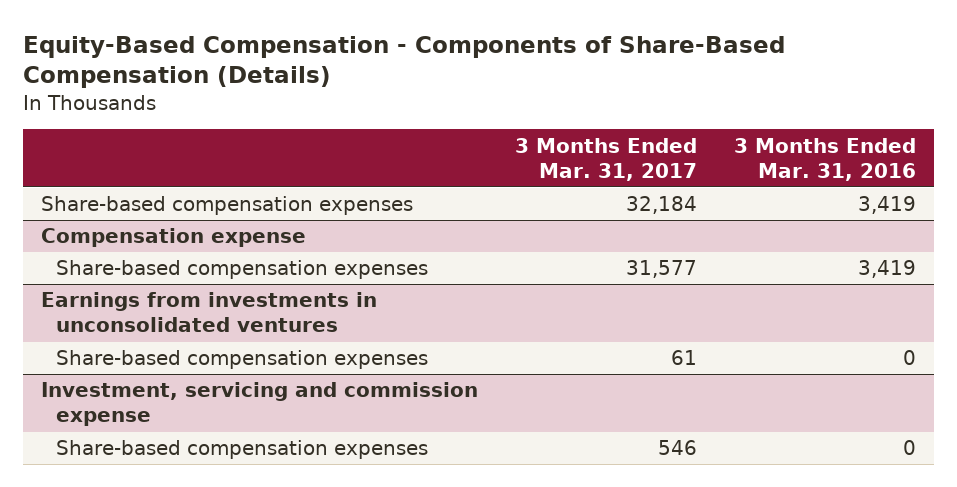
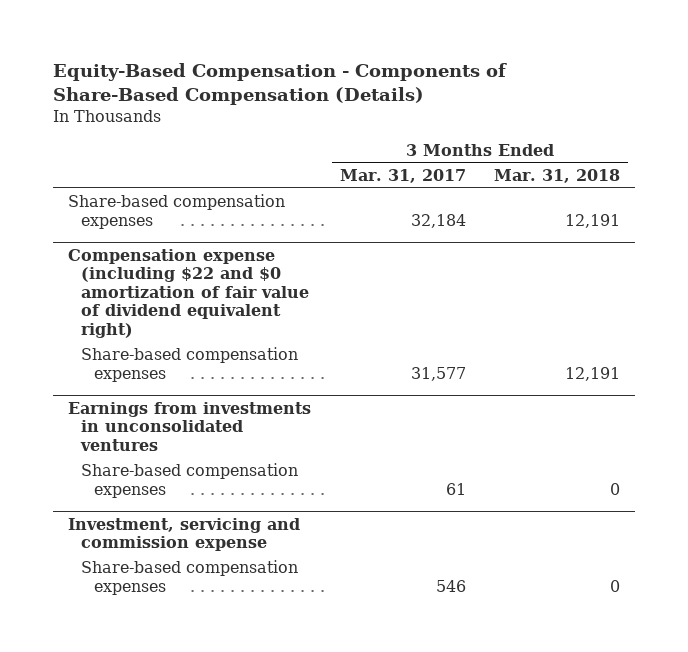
[733,137,916,181] 3 Months Ended Mar. 31, 2016 -> none
none -> [494,168,621,183] Mar. 31, 2018
[41,228,307,248] Compensation expense -> [67,248,309,339] Compensation expense (including $22 and $0 amortization of fair value of dividend equivalent right)

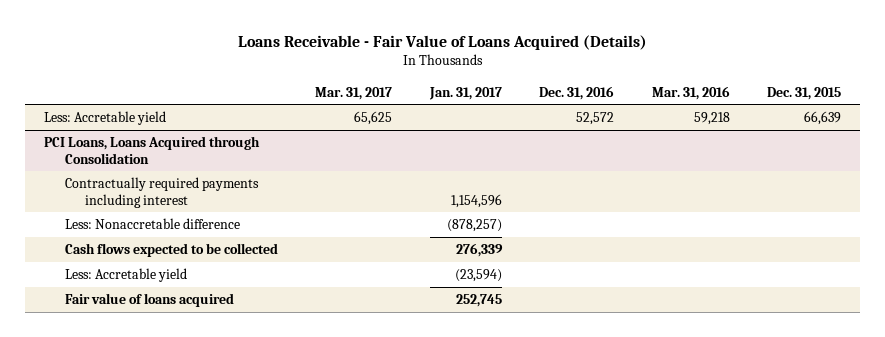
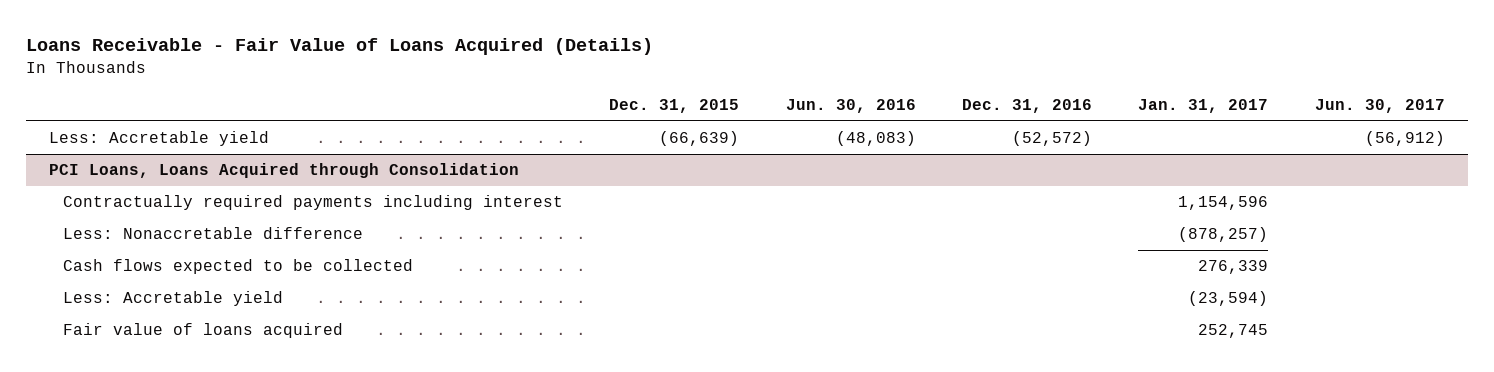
[315,86,393,100] Mar. 31, 2017 -> none
[651,85,730,100] Mar. 31, 2016 -> none
none -> [785,99,916,114] Jun. 30, 2016
none -> [1314,99,1445,114] Jun. 30, 2017
[576,112,615,126] 52,572 -> [1011,131,1092,147] (52,572)
[804,111,842,126] 66,639 -> [659,131,740,147] (66,639)

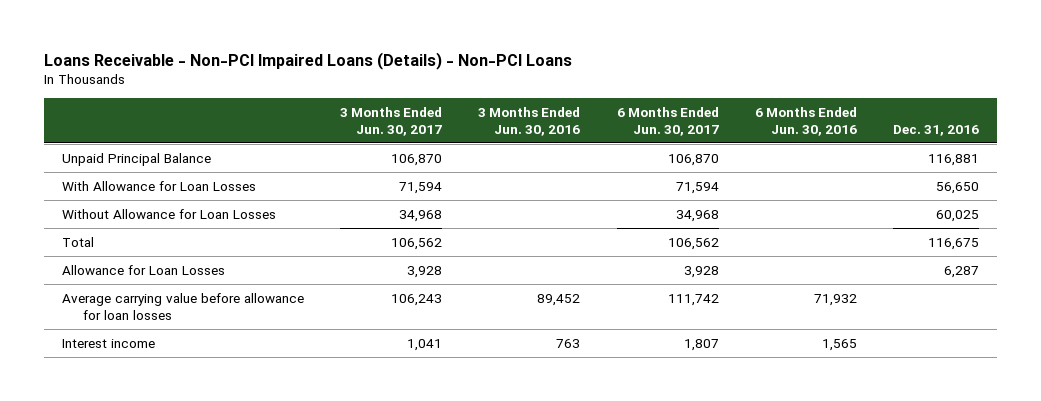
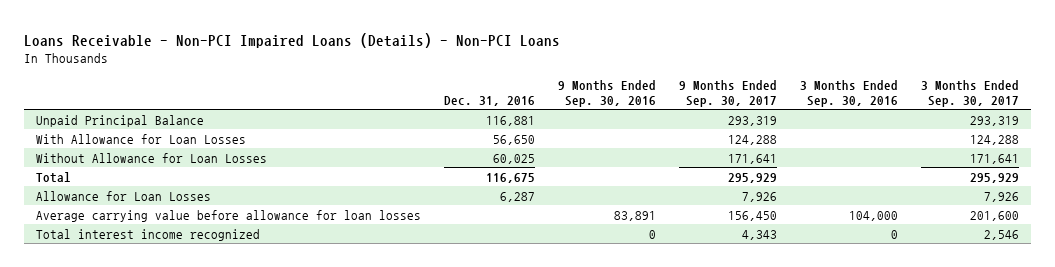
[340,106,443,136] 3 Months Ended Jun. 30, 2017 -> none
[478,106,581,136] 3 Months Ended Jun. 30, 2016 -> none
[616,106,719,136] 6 Months Ended Jun. 30, 2017 -> none
[754,106,857,136] 6 Months Ended Jun. 30, 2016 -> none
none -> [557,79,656,108] 9 Months Ended Sep. 30, 2016
none -> [678,79,777,108] 9 Months Ended Sep. 30, 2017
none -> [800,79,899,108] 3 Months Ended Sep. 30, 2016
none -> [921,79,1020,108] 3 Months Ended Sep. 30, 2017
[62,338,156,348] Interest income -> [35,228,260,241] Total interest income recognized

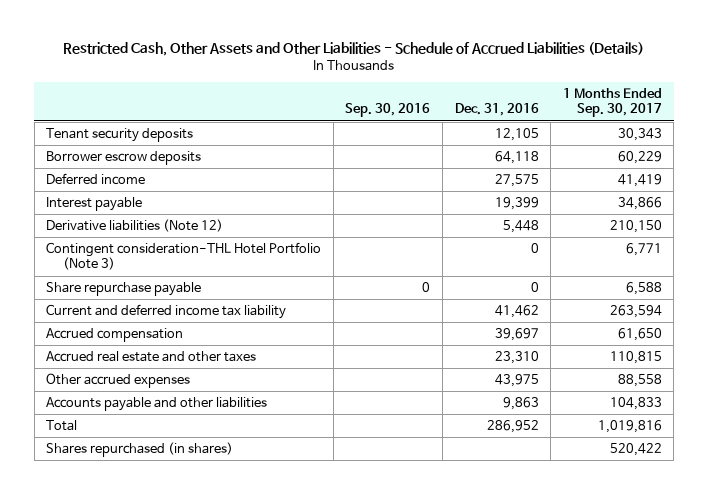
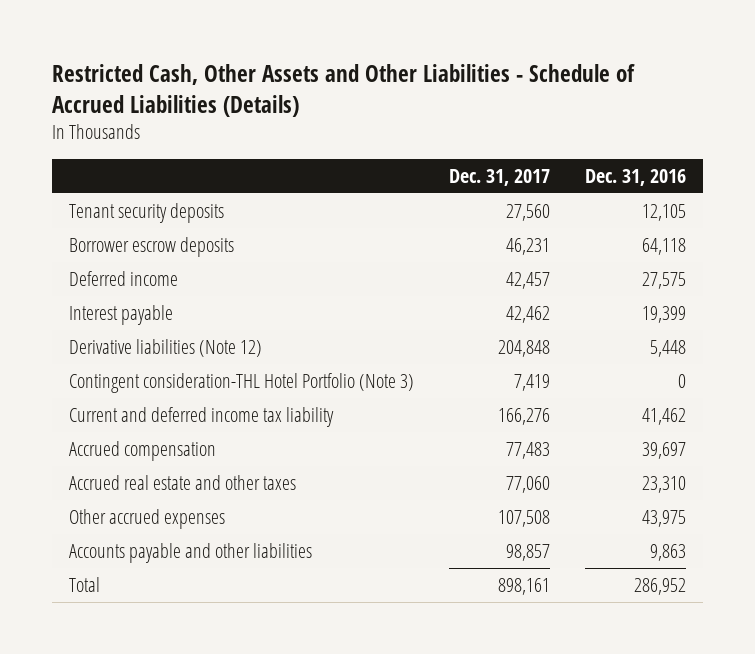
[345,103,431,118] Sep. 30, 2016 -> none
[562,88,662,118] 1 Months Ended Sep. 30, 2017 -> none
none -> [448,168,550,186] Dec. 31, 2017
[46,282,202,297] Share repurchase payable -> none
[46,442,234,458] Shares repurchased (in shares) -> none

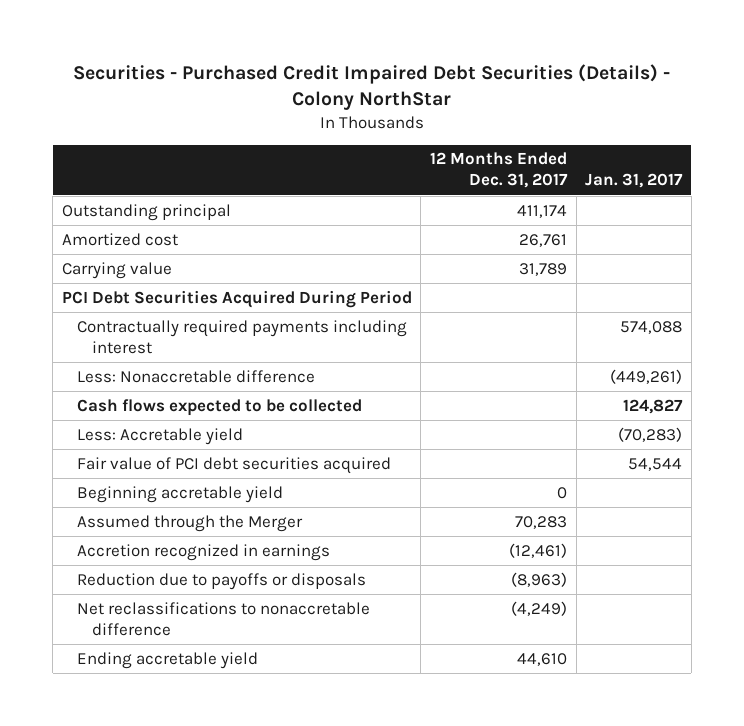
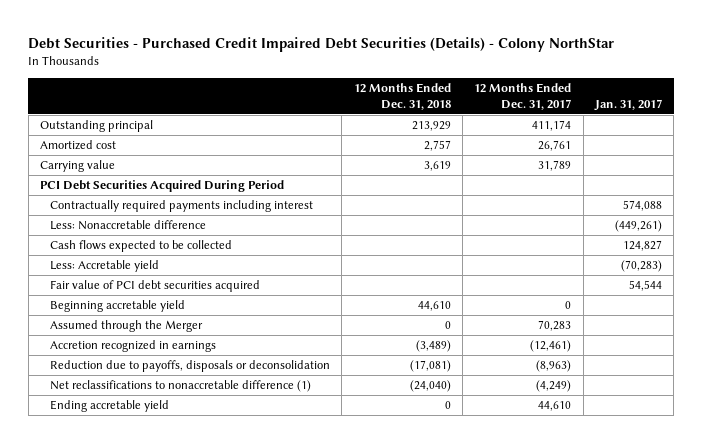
[73,63,671,111] Securities - Purchased Credit Impaired Debt Securities (Details) - Colony NorthStar -> [28,36,615,52] Debt Securities - Purchased Credit Impaired Debt Securities (Details) - Colony NorthStar
none -> [353,82,451,110] 12 Months Ended Dec. 31, 2018
[76,572,366,590] Reduction due to payoffs or disposals -> [50,360,331,373] Reduction due to payoffs, disposals or deconsolidation
[76,601,370,636] Net reclassifications to nonaccretable difference -> [50,380,312,393] Net reclassifications to nonaccretable difference (1)

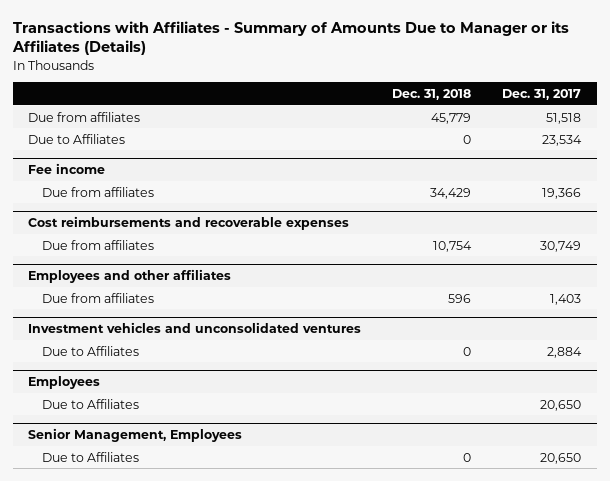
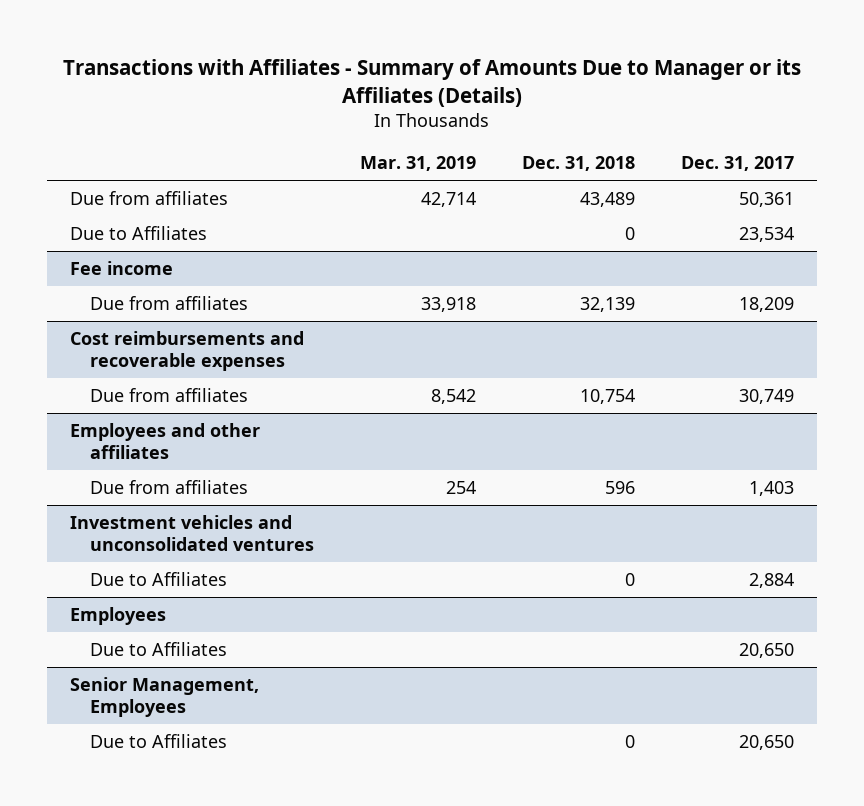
none -> [360,155,477,171] Mar. 31, 2019
[431,112,472,124] 45,779 -> [580,192,636,208] 43,489
[546,112,582,124] 51,518 -> [739,192,795,208] 50,361
[430,187,472,199] 34,429 -> [580,297,636,313] 32,139
[542,187,582,199] 19,366 -> [739,297,795,313] 18,209

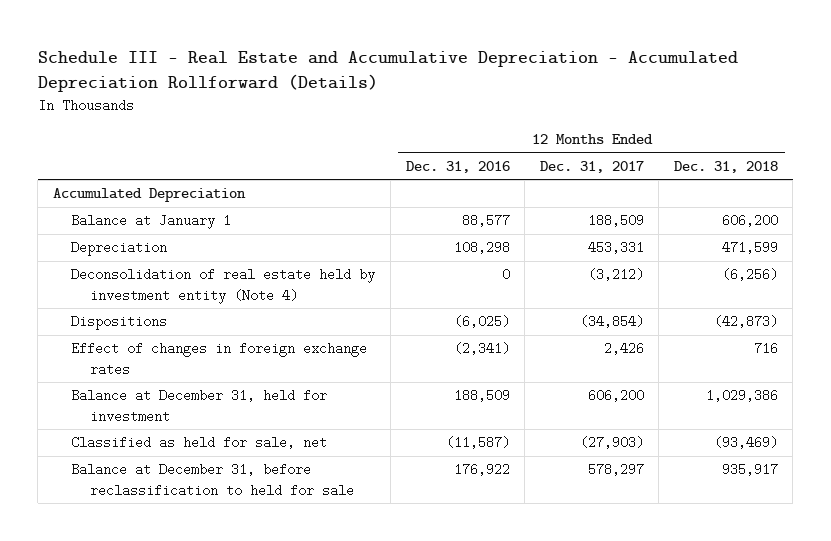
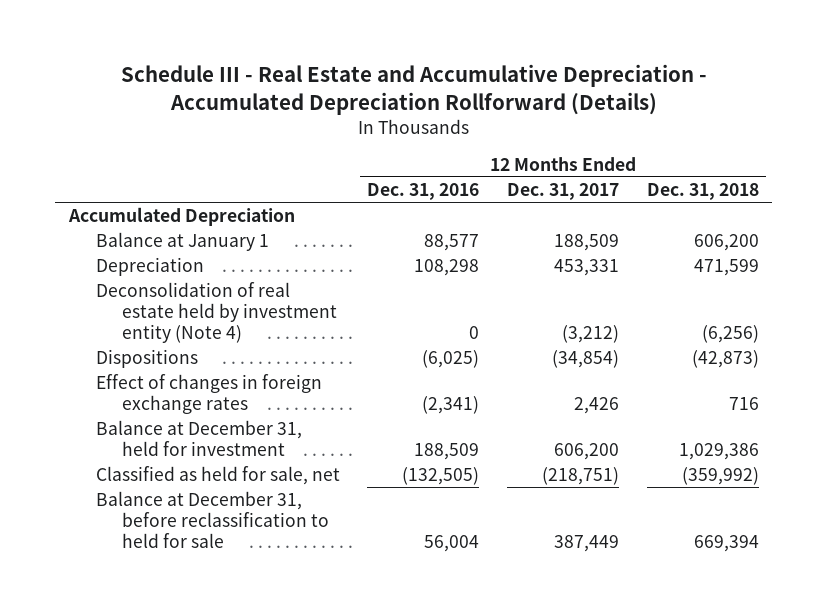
[445,436,510,450] (11,587) -> [402,467,480,486] (132,505)
[579,436,644,450] (27,903) -> [541,467,619,486] (218,751)
[713,436,778,450] (93,469) -> [681,467,759,486] (359,992)
[453,463,510,477] 176,922 -> [424,534,480,552] 56,004
[587,463,644,477] 578,297 -> [553,534,619,552] 387,449
[721,463,778,477] 935,917 -> [693,534,759,552] 669,394

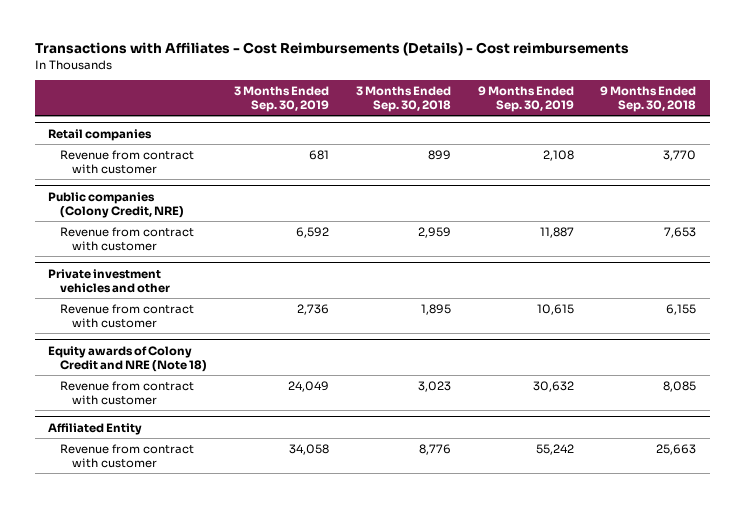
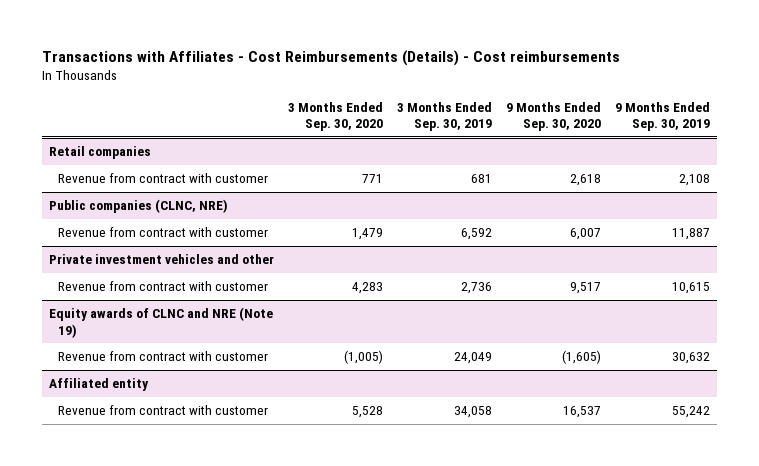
[355,86,451,113] 3 Months Ended Sep. 30, 2018 -> none
[600,86,697,113] 9 Months Ended Sep. 30, 2018 -> none
none -> [287,101,383,132] 3 Months Ended Sep. 30, 2020
none -> [506,101,602,132] 9 Months Ended Sep. 30, 2020
[48,191,185,218] Public companies (Colony Credit, NRE) -> [48,199,228,214] Public companies (CLNC, NRE)
[48,345,208,372] Equity awards of Colony Credit and NRE (Note 18) -> [48,307,273,338] Equity awards of CLNC and NRE (Note 19)
[48,422,143,435] Affiliated Entity -> [48,378,149,392] Affiliated entity

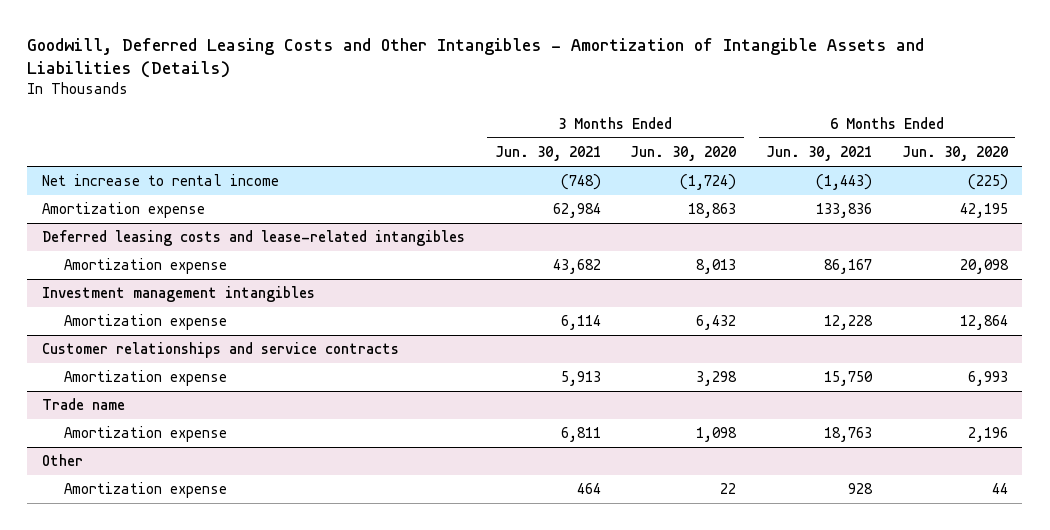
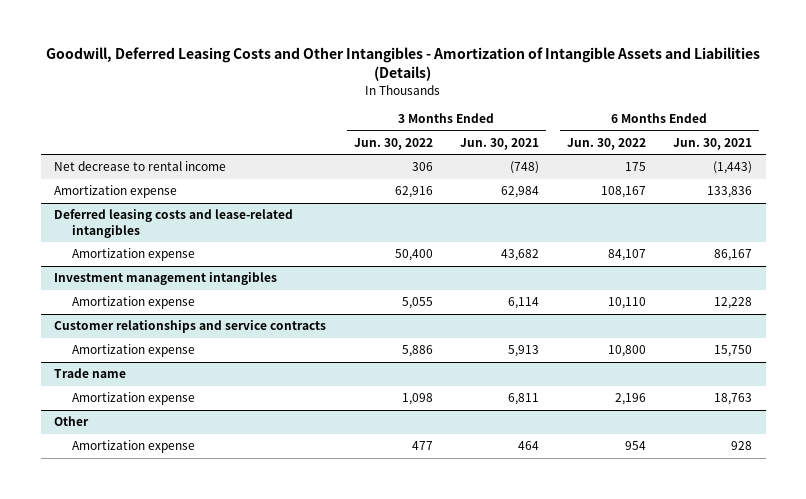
[630,146,737,162] Jun. 30, 2020 -> none
[901,146,1008,162] Jun. 30, 2020 -> none
none -> [353,137,433,150] Jun. 30, 2022
none -> [566,137,646,150] Jun. 30, 2022
[41,174,279,187] Net increase to rental income -> [54,161,227,172] Net decrease to rental income

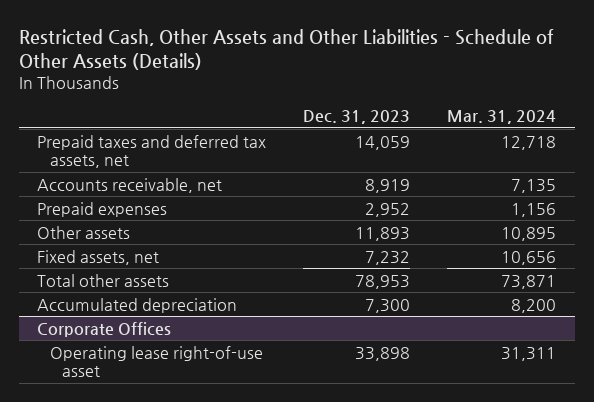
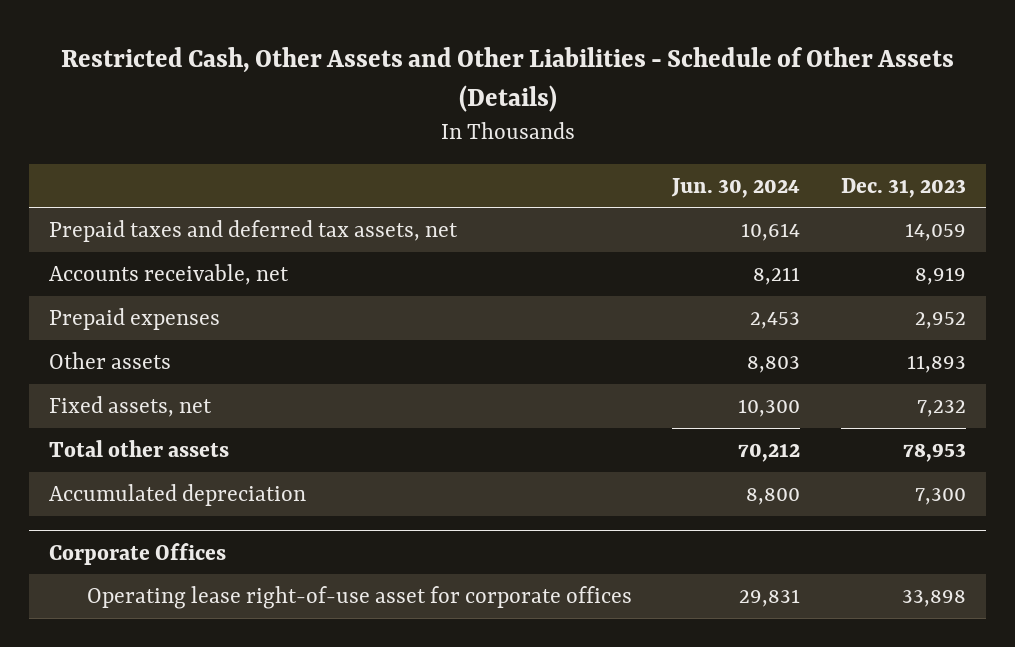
[447,110,557,125] Mar. 31, 2024 -> none
none -> [671,177,801,198] Jun. 30, 2024
[49,345,263,378] Operating lease right-of-use asset -> [86,585,632,609] Operating lease right-of-use asset for corporate offices

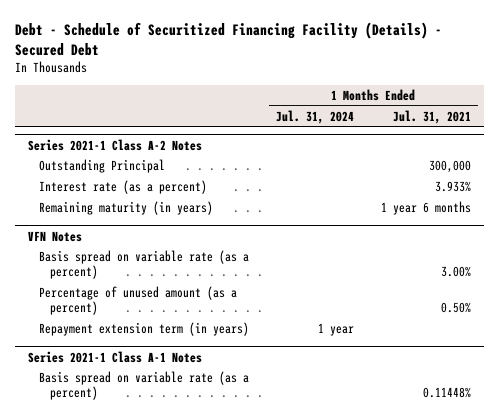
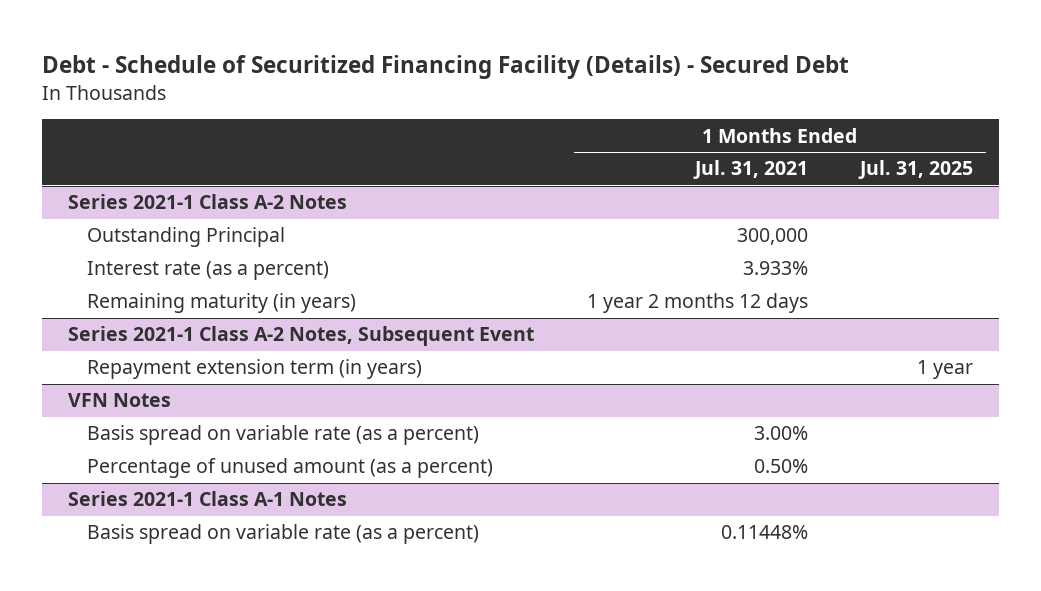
[276,109,355,124] Jul. 31, 2024 -> none
none -> [857,160,973,180] Jul. 31, 2025
[380,200,471,215] 1 year 6 months -> [586,293,808,314] 1 year 2 months 12 days
none -> [68,326,535,347] Series 2021-1 Class A-2 Notes, Subsequent Event
none -> [87,359,423,380] Repayment extension term (in years)
[39,321,250,336] Repayment extension term (in years) -> none

